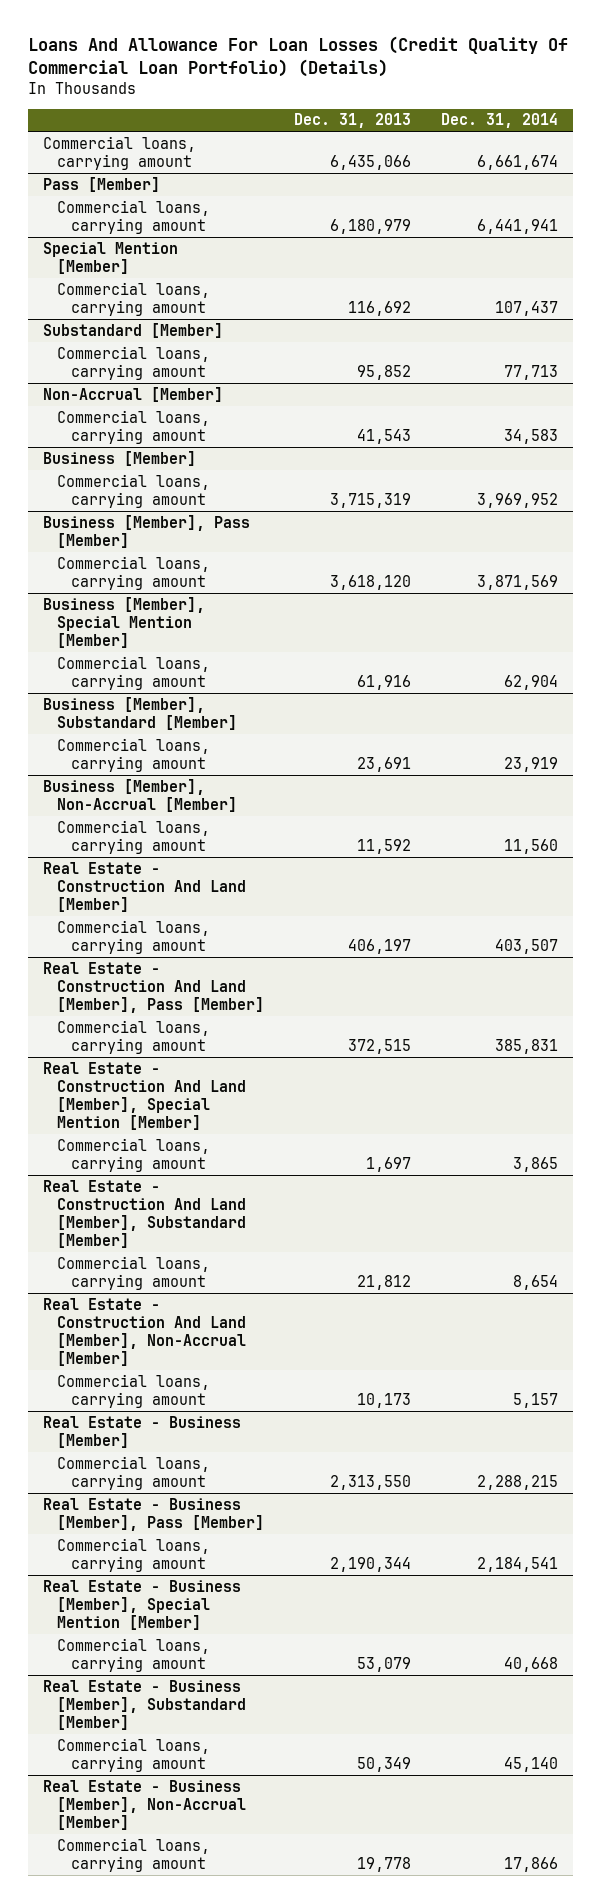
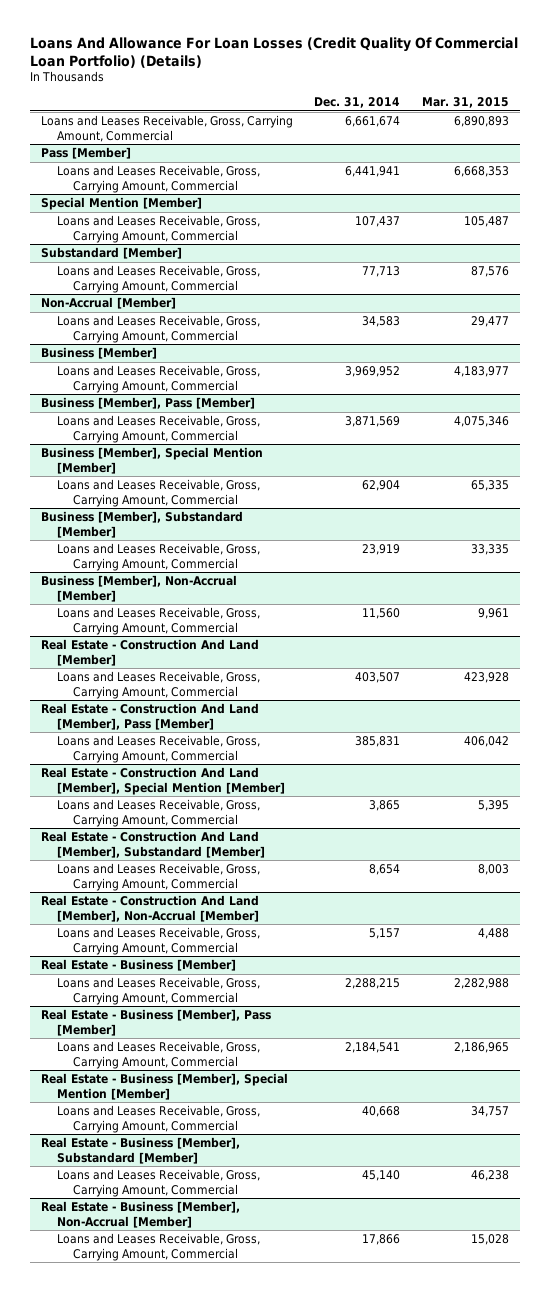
[294,113,412,129] Dec. 31, 2013 -> none
none -> [422,97,510,109] Mar. 31, 2015
[42,135,196,170] Commercial loans, carrying amount -> [40,115,293,142] Loans and Leases Receivable, Gross, Carrying Amount, Commercial
[57,199,211,234] Commercial loans, carrying amount -> [57,165,261,193] Loans and Leases Receivable, Gross, Carrying Amount, Commercial
[57,281,211,316] Commercial loans, carrying amount -> [57,215,261,243] Loans and Leases Receivable, Gross, Carrying Amount, Commercial
[57,345,211,380] Commercial loans, carrying amount -> [57,265,261,293] Loans and Leases Receivable, Gross, Carrying Amount, Commercial
[57,409,211,444] Commercial loans, carrying amount -> [57,315,261,343] Loans and Leases Receivable, Gross, Carrying Amount, Commercial
[57,473,211,508] Commercial loans, carrying amount -> [57,365,261,393] Loans and Leases Receivable, Gross, Carrying Amount, Commercial
[57,555,211,590] Commercial loans, carrying amount -> [57,415,261,443] Loans and Leases Receivable, Gross, Carrying Amount, Commercial
[57,655,211,690] Commercial loans, carrying amount -> [57,479,261,507] Loans and Leases Receivable, Gross, Carrying Amount, Commercial
[57,737,211,772] Commercial loans, carrying amount -> [57,543,261,571] Loans and Leases Receivable, Gross, Carrying Amount, Commercial
[57,819,211,854] Commercial loans, carrying amount -> [57,607,261,635] Loans and Leases Receivable, Gross, Carrying Amount, Commercial
[57,919,211,954] Commercial loans, carrying amount -> [57,671,261,699] Loans and Leases Receivable, Gross, Carrying Amount, Commercial
[57,1019,211,1054] Commercial loans, carrying amount -> [57,735,261,763] Loans and Leases Receivable, Gross, Carrying Amount, Commercial
[57,1137,211,1172] Commercial loans, carrying amount -> [57,799,261,827] Loans and Leases Receivable, Gross, Carrying Amount, Commercial
[57,1255,211,1290] Commercial loans, carrying amount -> [57,863,261,891] Loans and Leases Receivable, Gross, Carrying Amount, Commercial
[57,1373,211,1408] Commercial loans, carrying amount -> [57,927,261,955] Loans and Leases Receivable, Gross, Carrying Amount, Commercial
[57,1455,211,1490] Commercial loans, carrying amount -> [57,977,261,1005] Loans and Leases Receivable, Gross, Carrying Amount, Commercial
[57,1537,211,1572] Commercial loans, carrying amount -> [57,1041,261,1069] Loans and Leases Receivable, Gross, Carrying Amount, Commercial
[57,1637,211,1672] Commercial loans, carrying amount -> [57,1105,261,1133] Loans and Leases Receivable, Gross, Carrying Amount, Commercial
[57,1737,211,1772] Commercial loans, carrying amount -> [57,1169,261,1197] Loans and Leases Receivable, Gross, Carrying Amount, Commercial
[57,1837,211,1872] Commercial loans, carrying amount -> [57,1233,261,1261] Loans and Leases Receivable, Gross, Carrying Amount, Commercial

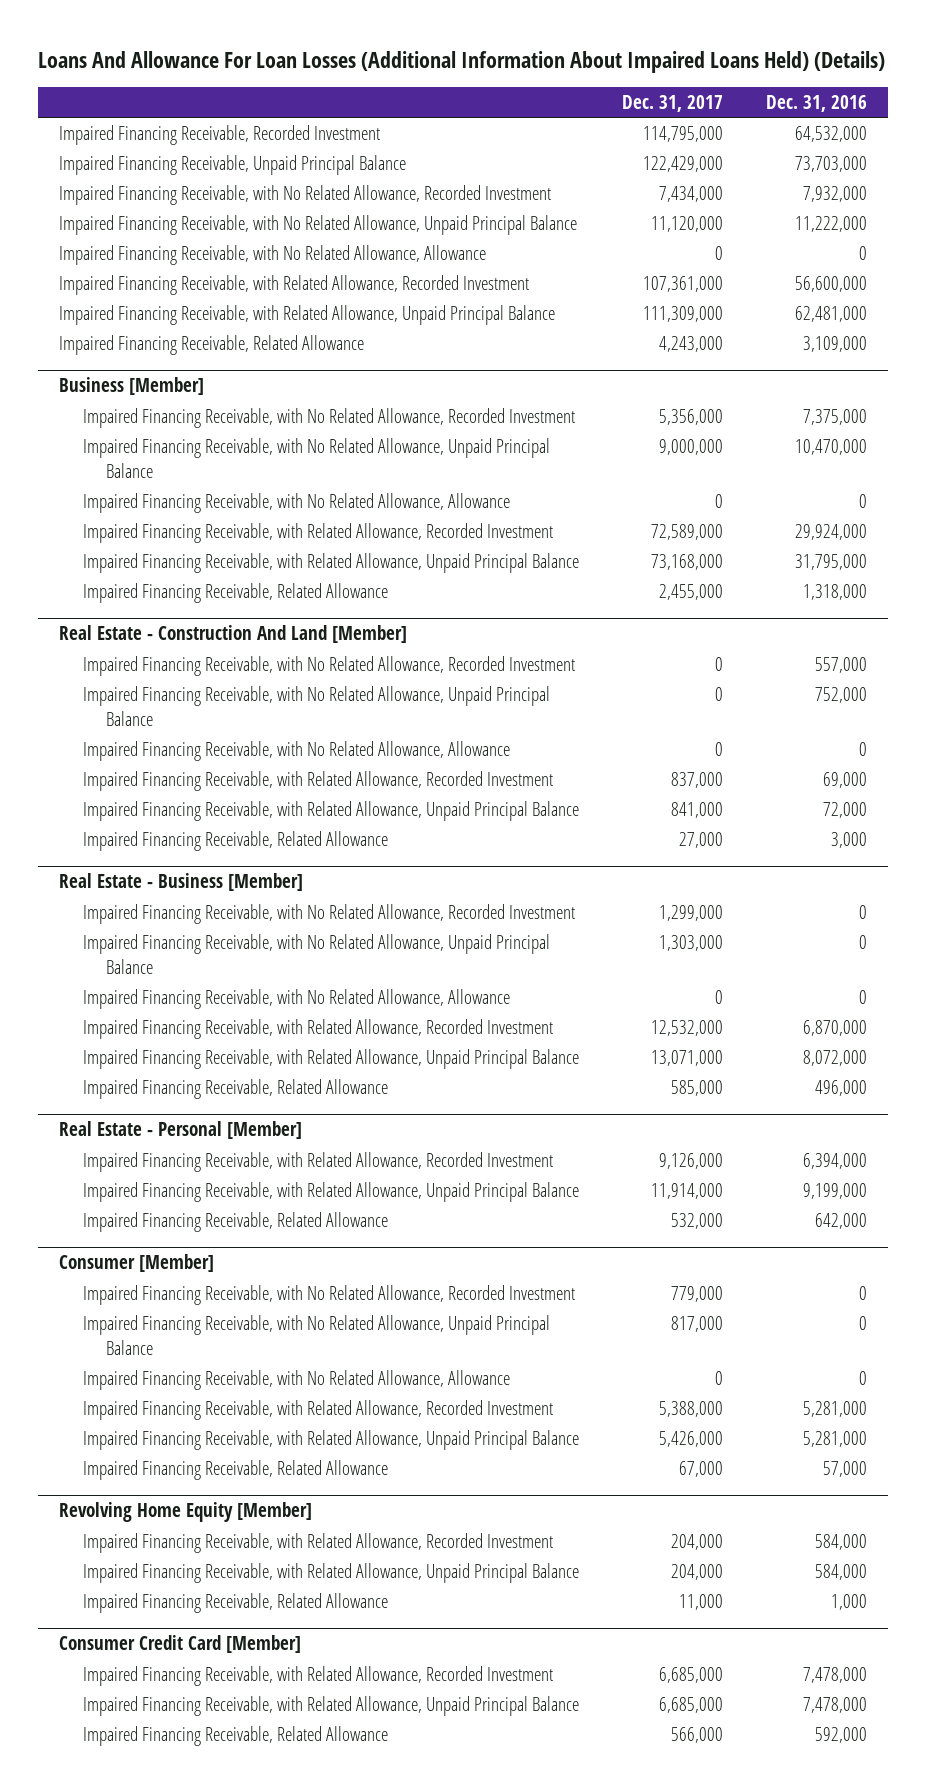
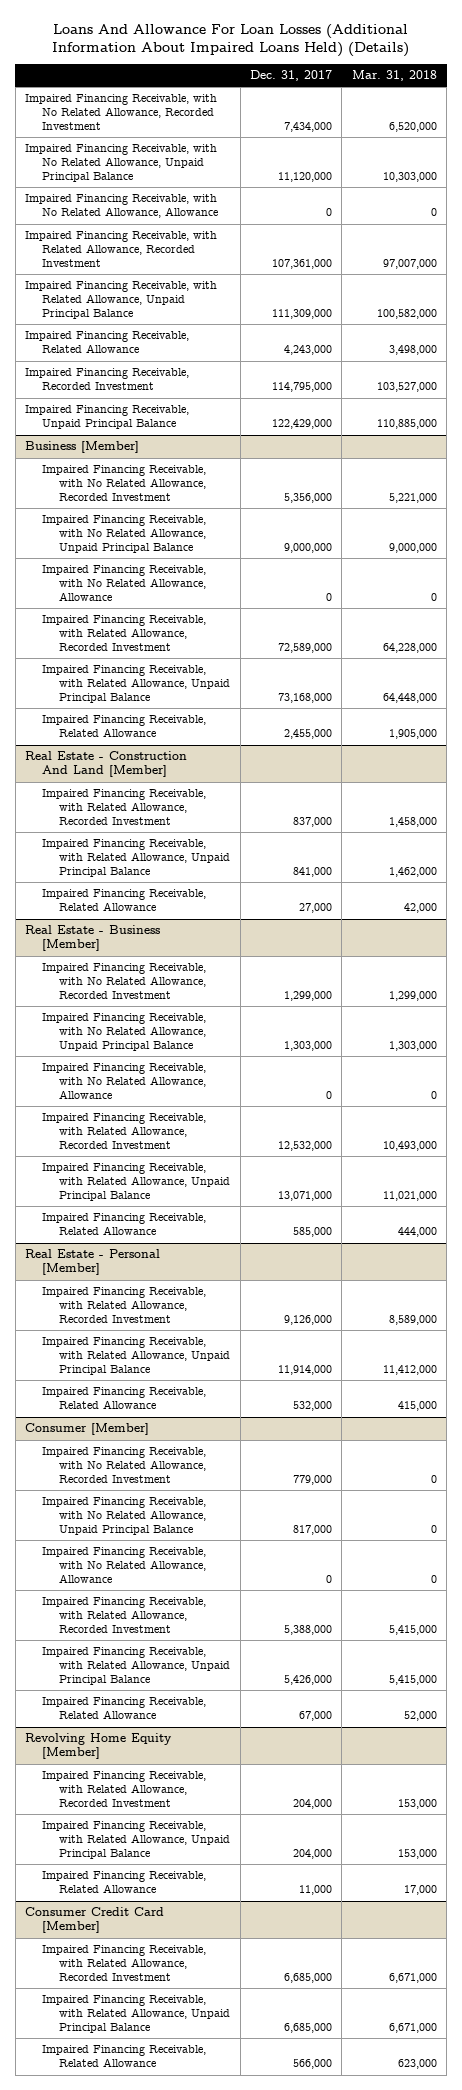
[765,94,867,112] Dec. 31, 2016 -> none
none -> [351,69,437,81] Mar. 31, 2018
[59,125,381,146] Impaired Financing Receivable, Recorded Investment -> [25,368,190,391] Impaired Financing Receivable, Recorded Investment
[59,155,407,176] Impaired Financing Receivable, Unpaid Principal Balance -> [25,405,190,430] Impaired Financing Receivable, Unpaid Principal Balance
[82,656,575,677] Impaired Financing Receivable, with No Related Allowance, Recorded Investment -> none
[82,686,550,726] Impaired Financing Receivable, with No Related Allowance, Unpaid Principal Balance -> none
[82,741,510,762] Impaired Financing Receivable, with No Related Allowance, Allowance -> none

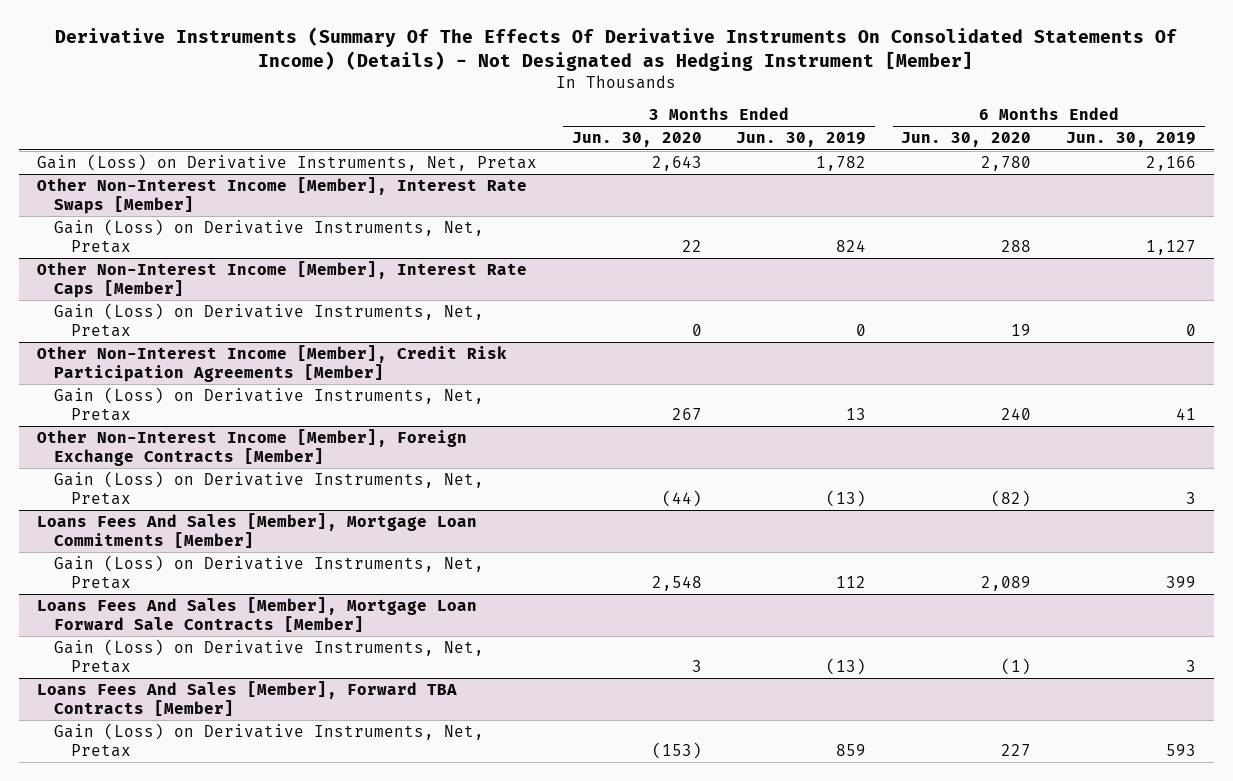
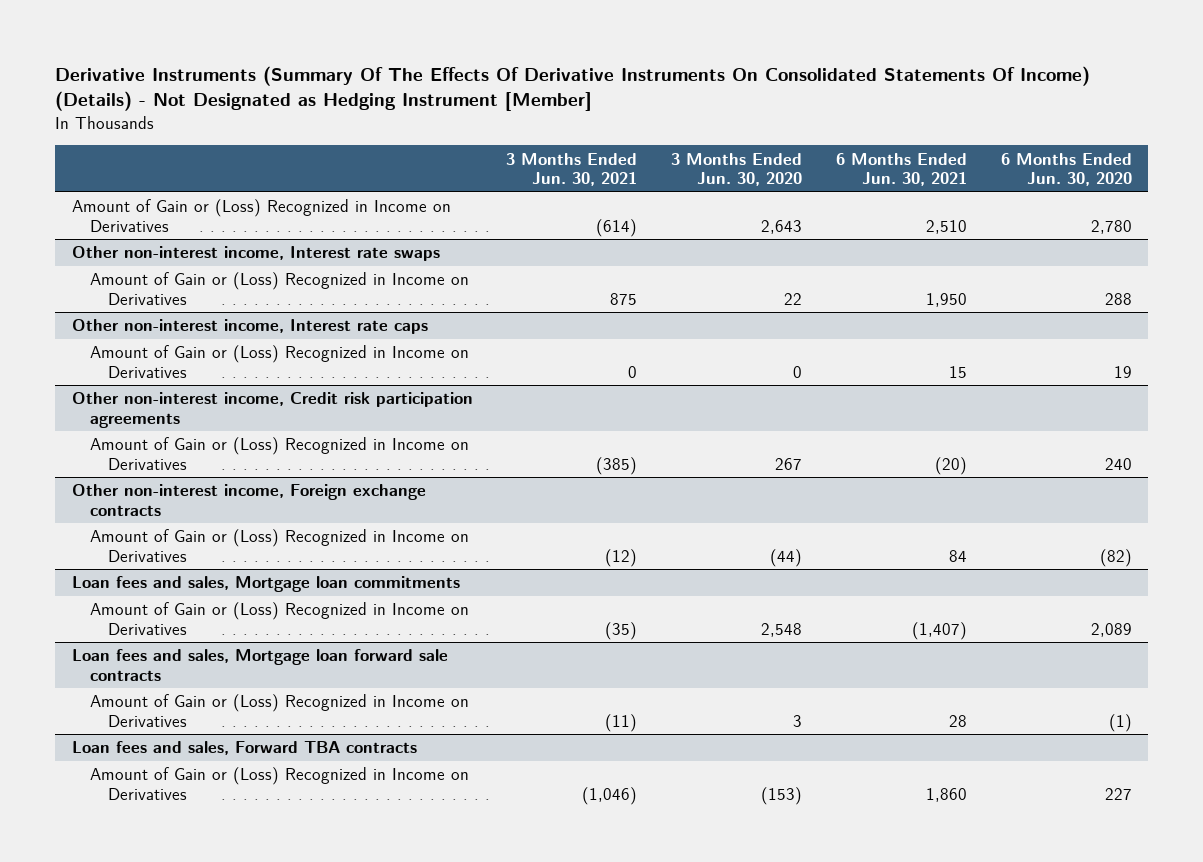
[736,132,867,148] Jun. 30, 2019 -> none
[1066,132,1197,148] Jun. 30, 2019 -> none
none -> [506,152,638,187] 3 Months Ended Jun. 30, 2021
none -> [835,152,967,187] 6 Months Ended Jun. 30, 2021
[36,153,537,171] Gain (Loss) on Derivative Instruments, Net, Pretax -> [71,199,451,232] Amount of Gain or (Loss) Recognized in Income on Derivatives
[36,176,527,215] Other Non-Interest Income [Member], Interest Rate Swaps [Member] -> [71,246,440,262] Other non-interest income, Interest rate swaps
[54,218,485,254] Gain (Loss) on Derivative Instruments, Net, Pretax -> [90,272,470,305] Amount of Gain or (Loss) Recognized in Income on Derivatives
[36,260,527,299] Other Non-Interest Income [Member], Interest Rate Caps [Member] -> [71,319,428,335] Other non-interest income, Interest rate caps
[54,302,485,338] Gain (Loss) on Derivative Instruments, Net, Pretax -> [90,345,470,378] Amount of Gain or (Loss) Recognized in Income on Derivatives
[36,344,507,383] Other Non-Interest Income [Member], Credit Risk Participation Agreements [Member] -> [71,392,473,428] Other non-interest income, Credit risk participation agreements
[54,386,485,422] Gain (Loss) on Derivative Instruments, Net, Pretax -> [90,437,470,470] Amount of Gain or (Loss) Recognized in Income on Derivatives
[36,428,467,467] Other Non-Interest Income [Member], Foreign Exchange Contracts [Member] -> [71,484,426,516] Other non-interest income, Foreign exchange contracts
[54,470,485,506] Gain (Loss) on Derivative Instruments, Net, Pretax -> [90,529,470,562] Amount of Gain or (Loss) Recognized in Income on Derivatives
[36,512,477,549] Loans Fees And Sales [Member], Mortgage Loan Commitments [Member] -> [71,576,460,593] Loan fees and sales, Mortgage loan commitments
[54,554,485,590] Gain (Loss) on Derivative Instruments, Net, Pretax -> [90,602,470,635] Amount of Gain or (Loss) Recognized in Income on Derivatives
[36,596,477,633] Loans Fees And Sales [Member], Mortgage Loan Forward Sale Contracts [Member] -> [71,649,448,681] Loan fees and sales, Mortgage loan forward sale contracts
[54,638,485,674] Gain (Loss) on Derivative Instruments, Net, Pretax -> [90,694,470,727] Amount of Gain or (Loss) Recognized in Income on Derivatives
[36,680,457,717] Loans Fees And Sales [Member], Forward TBA Contracts [Member] -> [71,741,417,756] Loan fees and sales, Forward TBA contracts
[54,722,485,758] Gain (Loss) on Derivative Instruments, Net, Pretax -> [90,767,470,800] Amount of Gain or (Loss) Recognized in Income on Derivatives

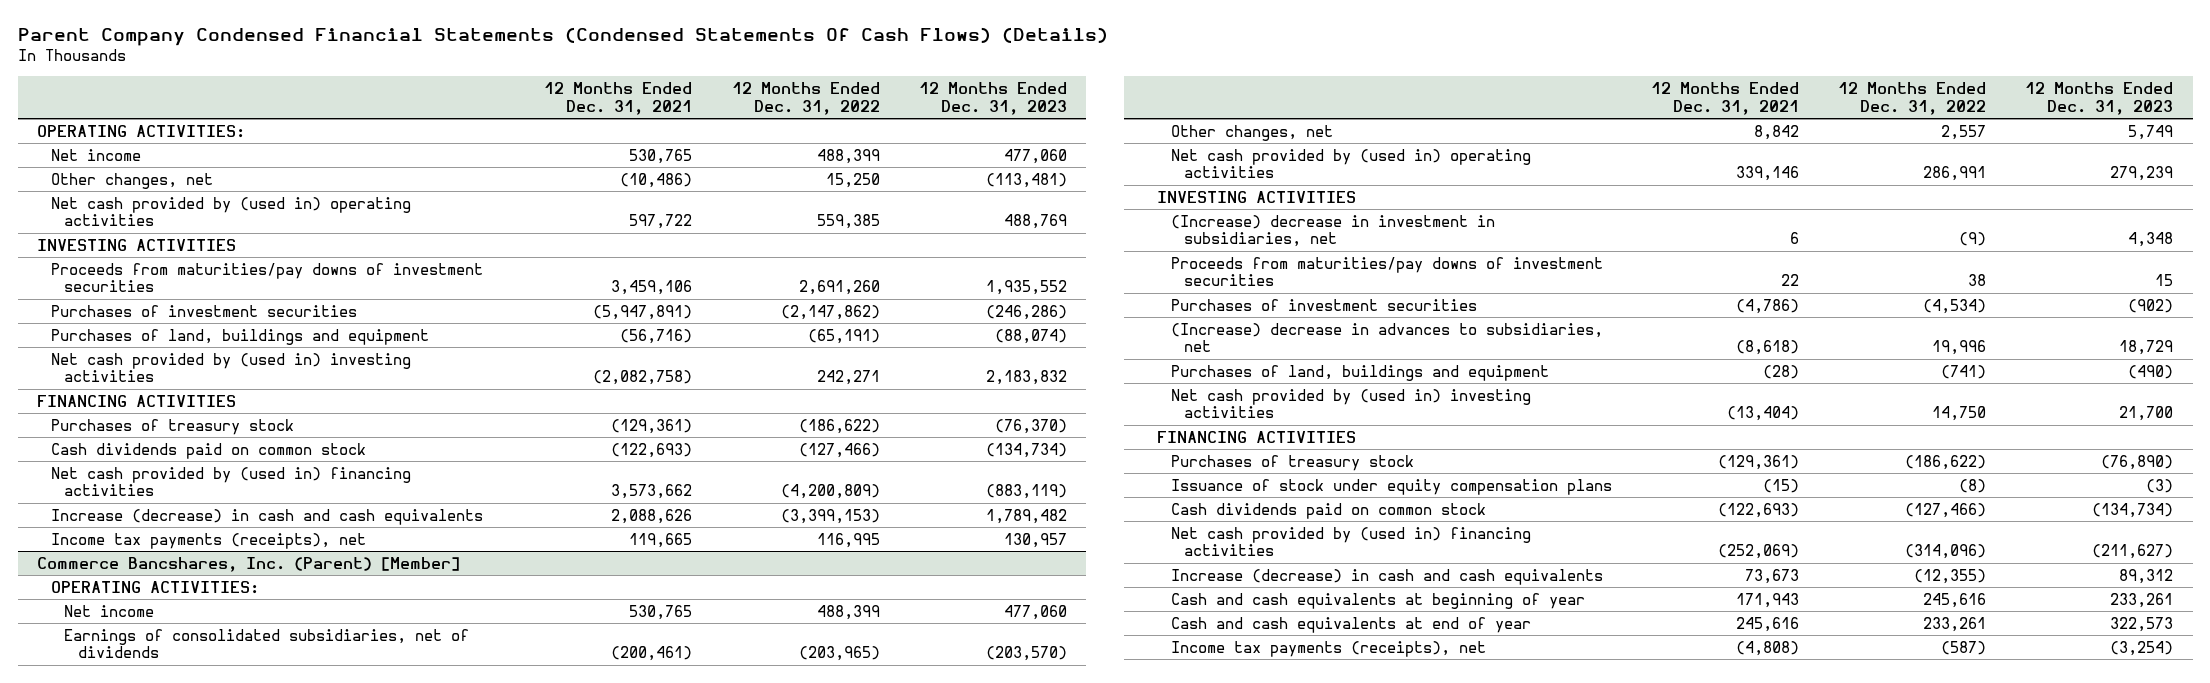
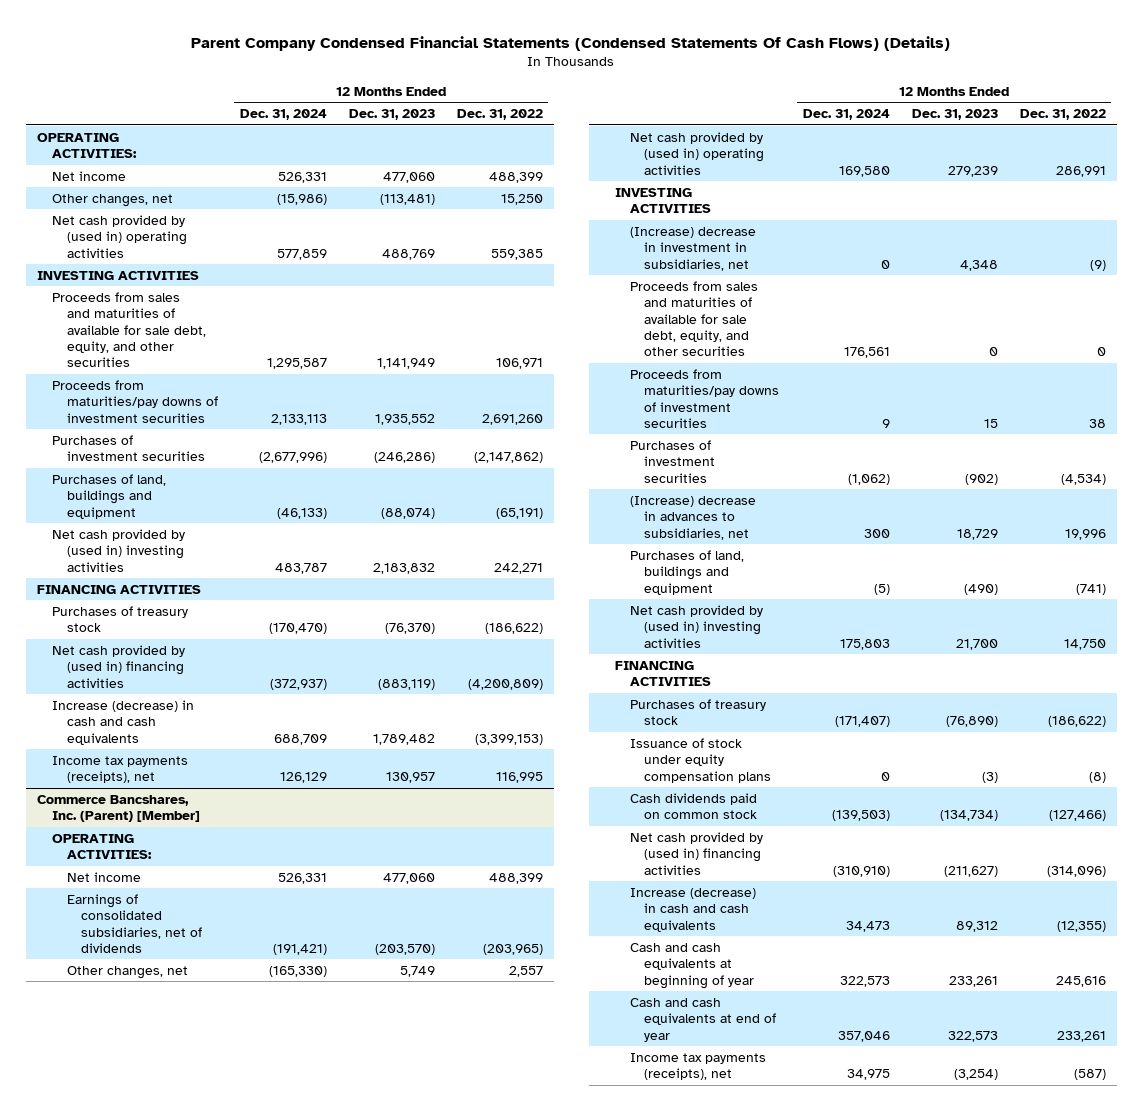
[544,82,693,115] 12 Months Ended Dec. 31, 2021 -> none
none -> [239,109,327,121] Dec. 31, 2024
none -> [51,291,206,368] Proceeds from sales and maturities of available for sale debt, equity, and other securities
[50,442,366,459] Cash dividends paid on common stock -> none
none -> [629,280,758,357] Proceeds from sales and maturities of available for sale debt, equity, and other securities

